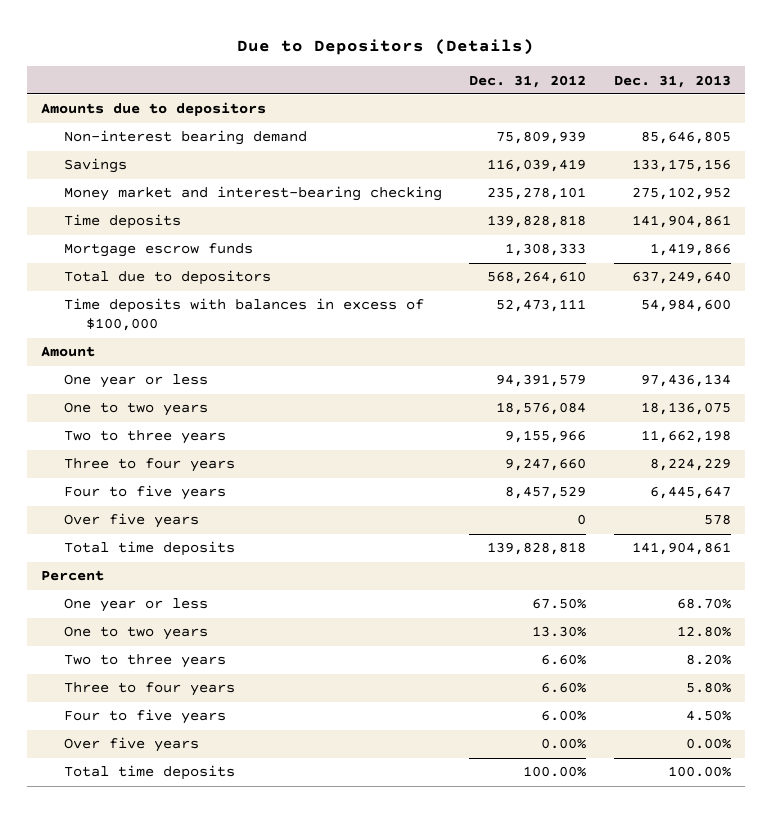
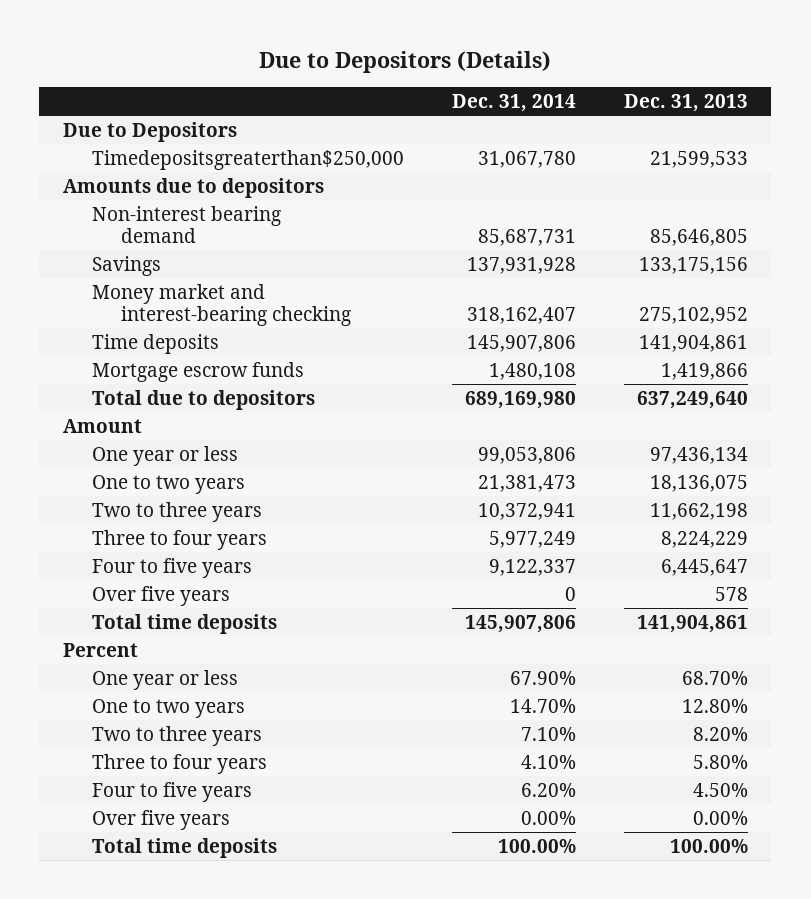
[469,74,587,88] Dec. 31, 2012 -> none
none -> [451,93,576,112] Dec. 31, 2014
none -> [63,121,238,142] Due to Depositors
none -> [92,149,405,170] Timedepositsgreaterthan$250,000
[63,298,424,332] Time deposits with balances in excess of $100,000 -> none

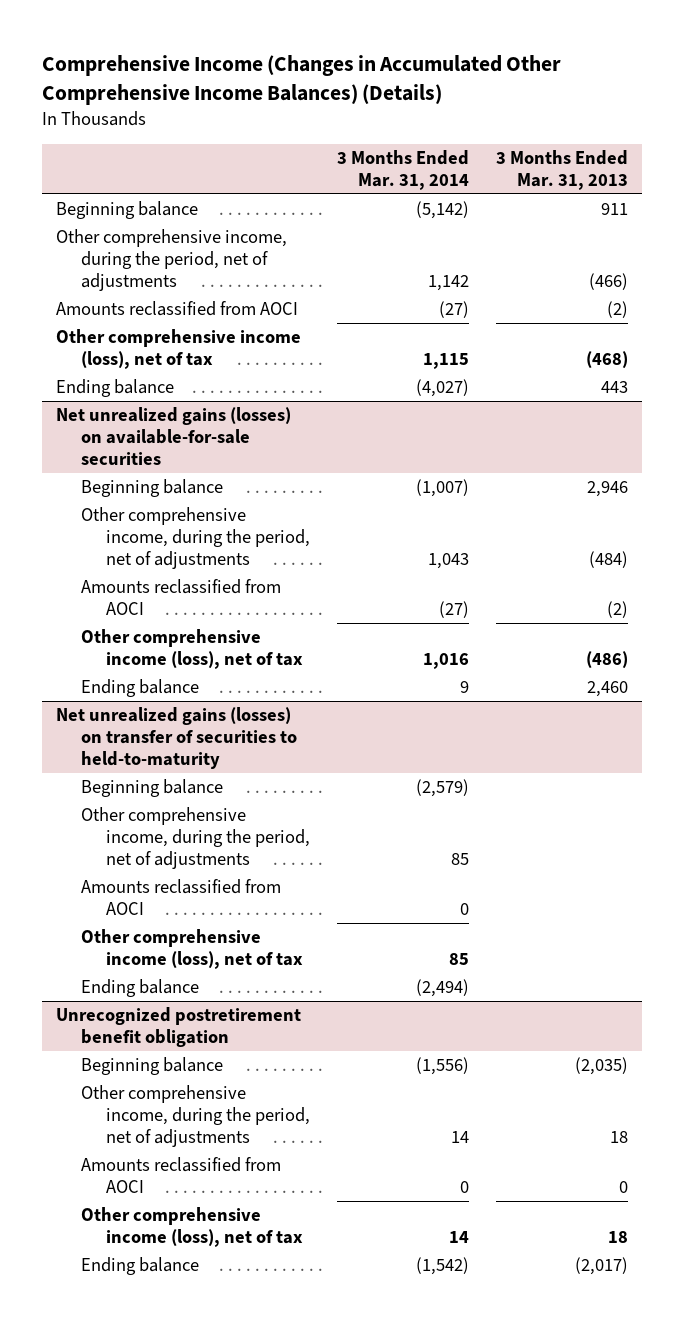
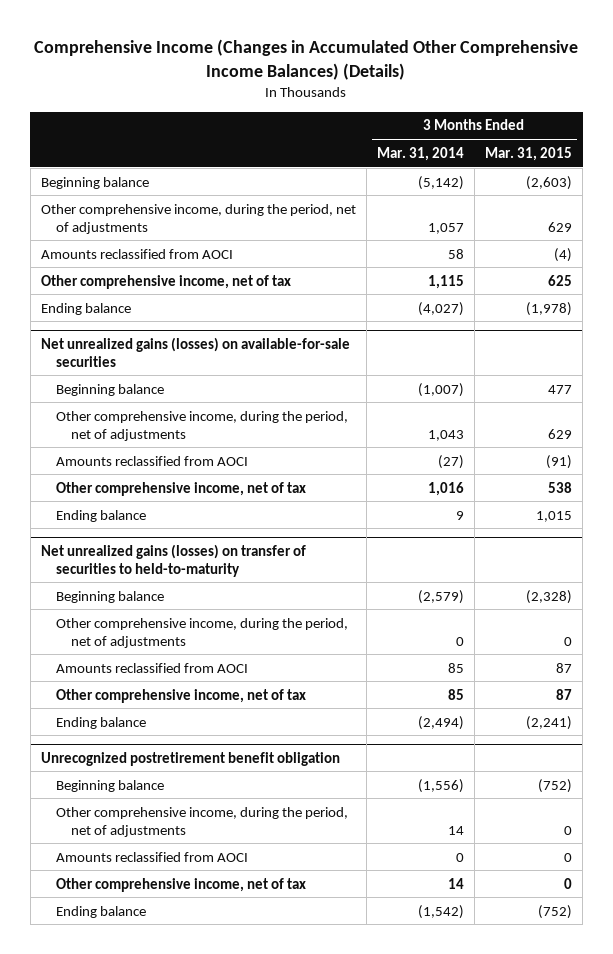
[496,149,629,190] 3 Months Ended Mar. 31, 2013 -> none
none -> [485,146,573,161] Mar. 31, 2015
[427,275,469,292] 1,142 -> [427,222,464,234] 1,057
[438,301,469,319] (27) -> [447,248,464,259] 58
[55,329,301,370] Other comprehensive income (loss), net of tax -> [40,274,291,289] Other comprehensive income, net of tax
[80,629,303,670] Other comprehensive income (loss), net of tax -> [55,481,306,496] Other comprehensive income, net of tax
[450,853,469,866] 85 -> [455,636,464,646] 0
[459,903,469,916] 0 -> [447,662,464,673] 85
[80,929,303,970] Other comprehensive income (loss), net of tax -> [55,688,306,703] Other comprehensive income, net of tax
[80,1207,303,1248] Other comprehensive income (loss), net of tax -> [55,877,306,892] Other comprehensive income, net of tax

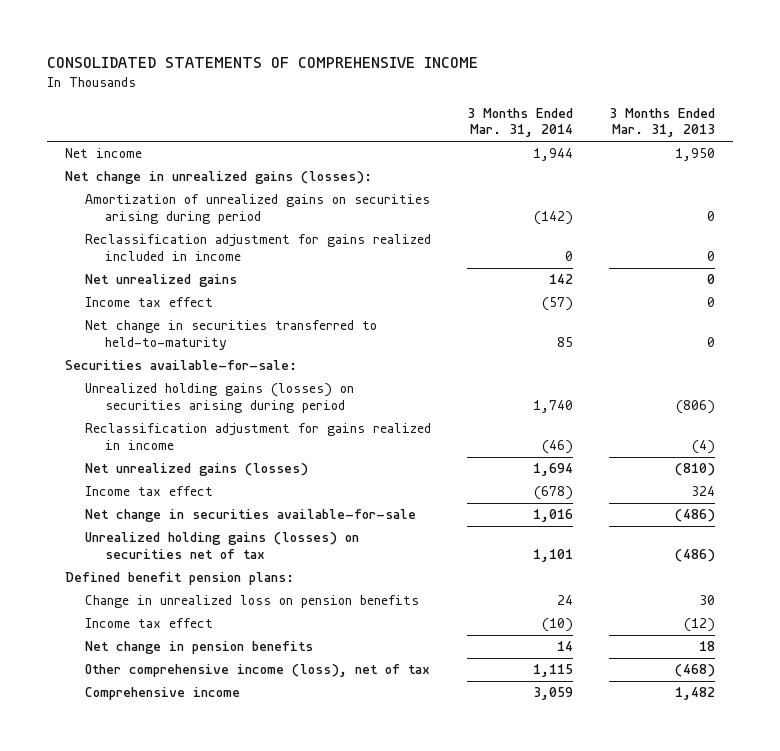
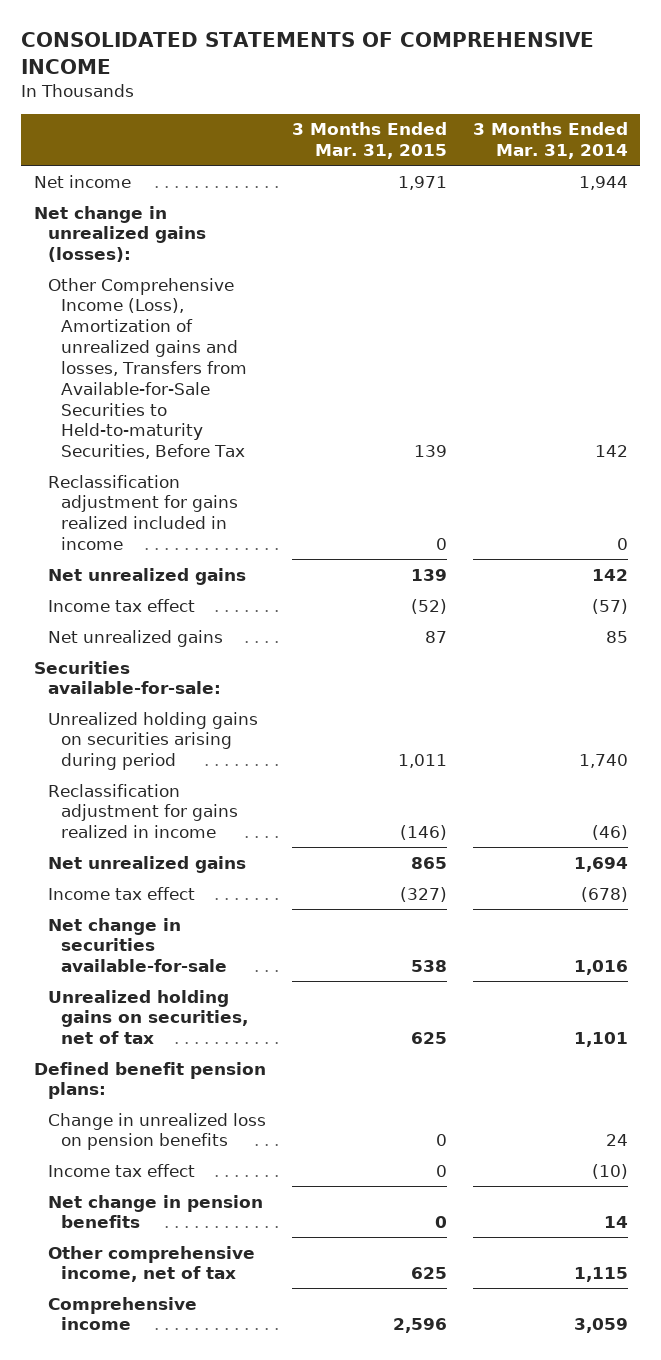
[609,107,716,138] 3 Months Ended Mar. 31, 2013 -> none
none -> [291,122,447,159] 3 Months Ended Mar. 31, 2015
[84,194,430,224] Amortization of unrealized gains on securities arising during period -> none
none -> [47,277,248,460] Other Comprehensive Income (Loss), Amortization of unrealized gains and losses, Transfers from Available-for-Sale Securities to Held-to-maturity Securities, Before Tax
[84,320,377,350] Net change in securities transferred to held-to-maturity -> none
none -> [47,629,223,647] Net unrealized gains
[84,383,354,413] Unrealized holding gains (losses) on securities arising during period -> [47,711,258,771] Unrealized holding gains on securities arising during period
[84,463,308,477] Net unrealized gains (losses) -> [47,855,246,873] Net unrealized gains
[84,532,359,559] Unrealized holding gains (losses) on securities net of tax -> [47,989,249,1045] Unrealized holding gains on securities, net of tax
[84,664,430,678] Other comprehensive income (loss), net of tax -> [47,1245,255,1283] Other comprehensive income, net of tax

